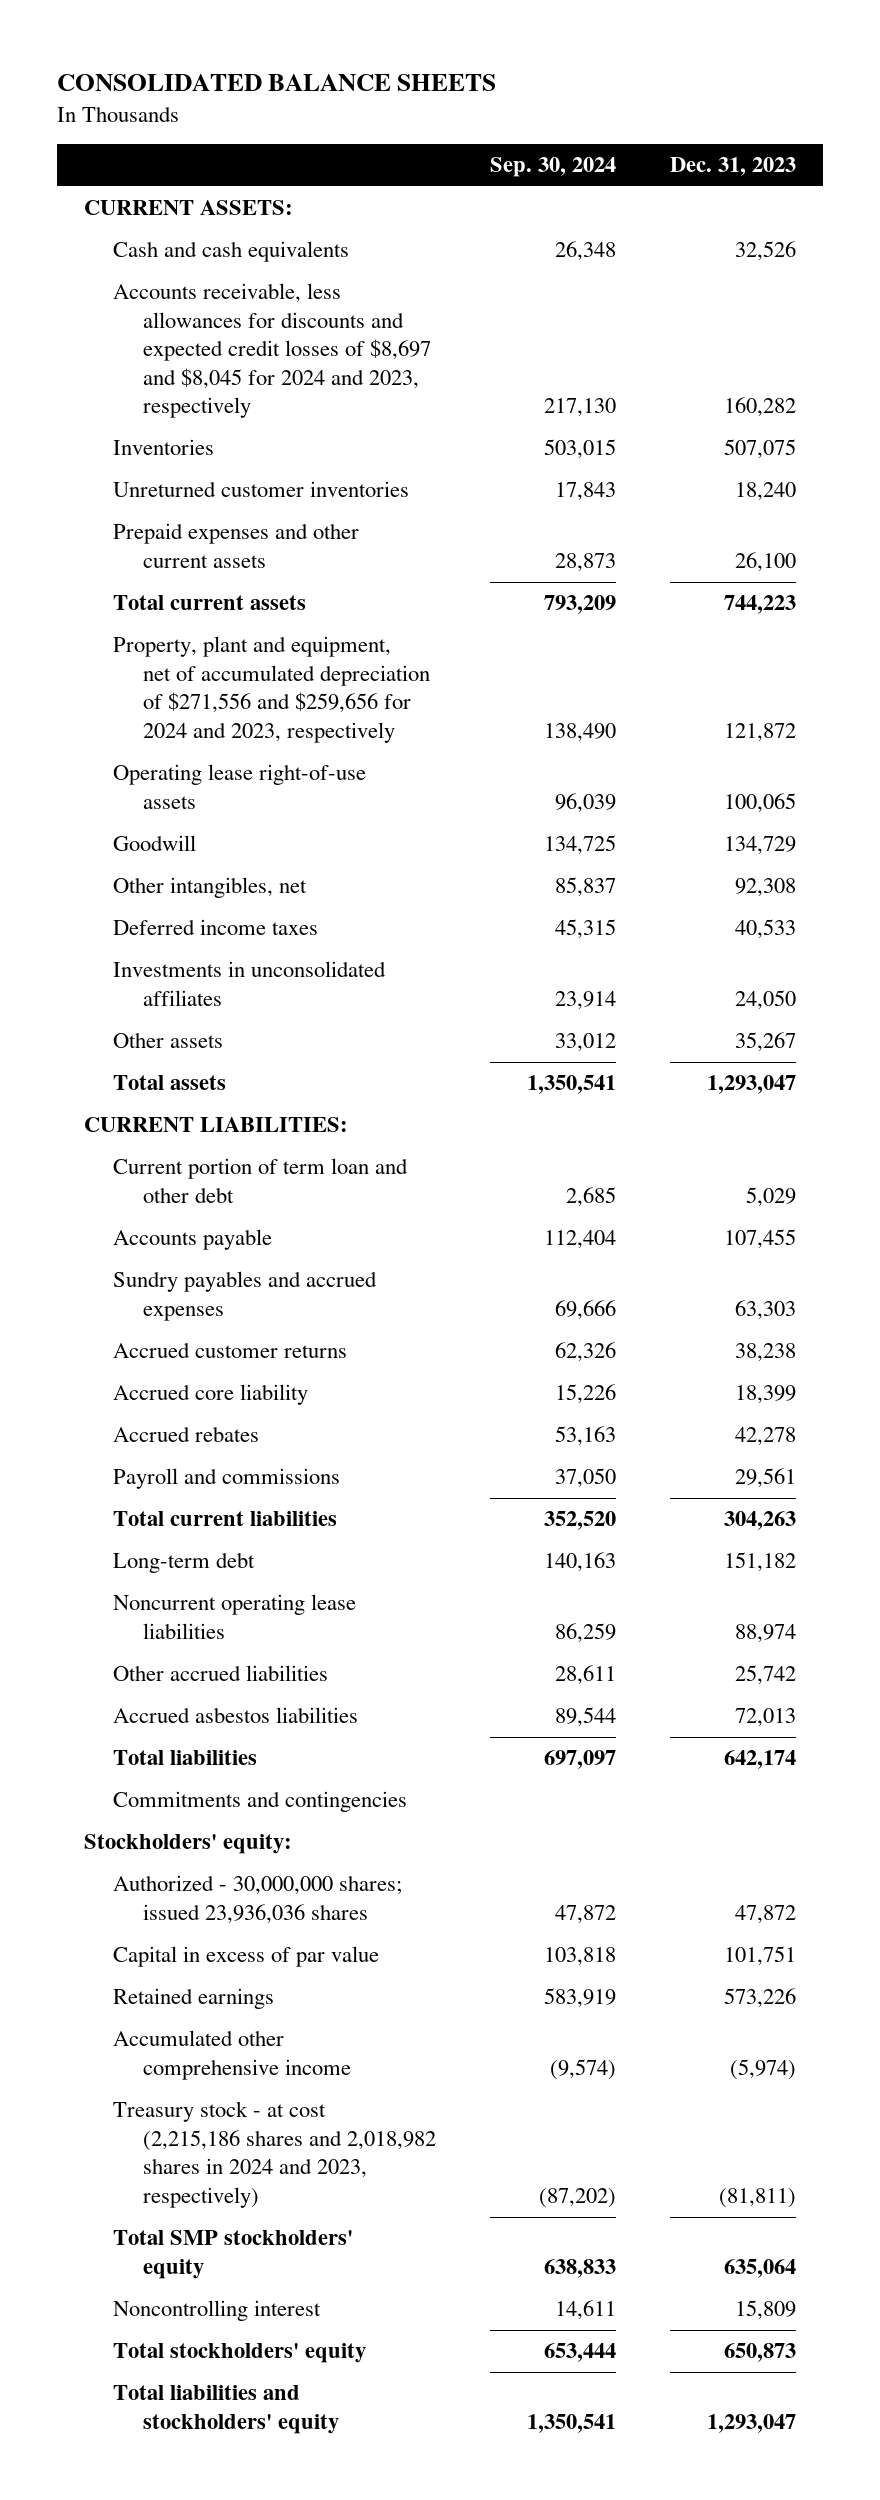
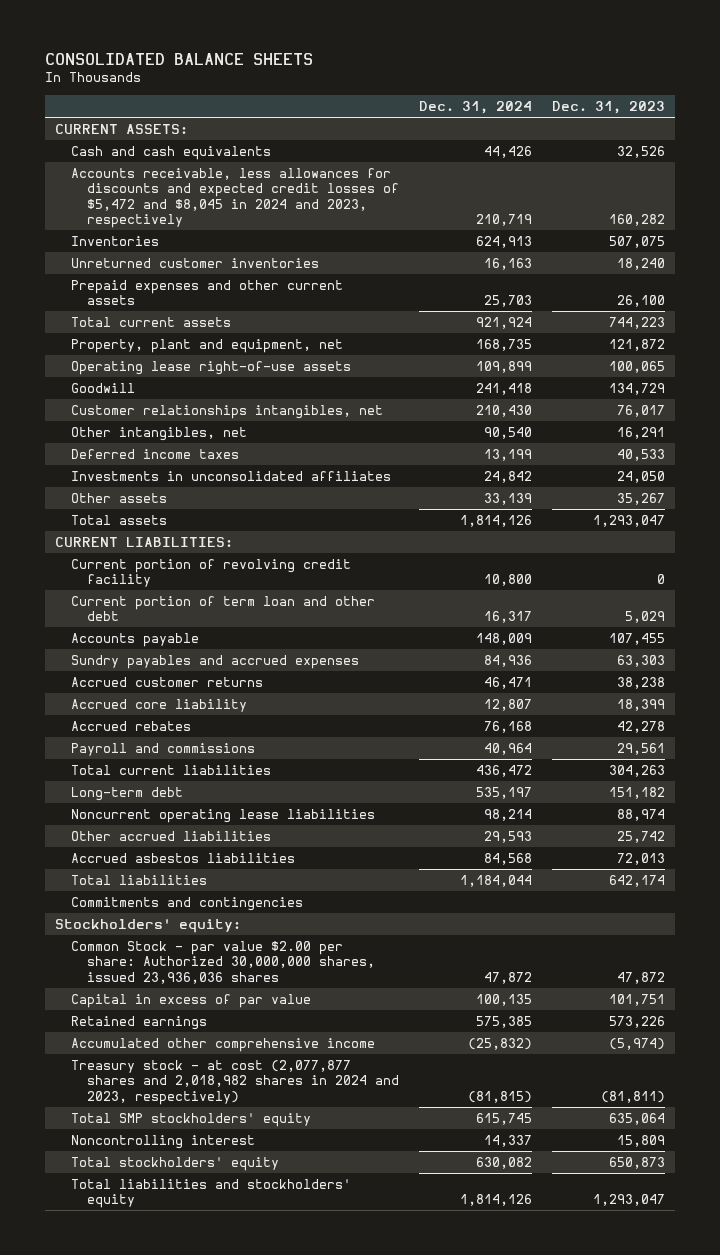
[489,157,616,178] Sep. 30, 2024 -> none
none -> [419,101,533,115] Dec. 31, 2024
[113,283,431,419] Accounts receivable, less allowances for discounts and expected credit losses of $8,697 and $8,045 for 2024 and 2023, respectively -> [70,167,399,229] Accounts receivable, less allowances for discounts and expected credit losses of $5,472 and $8,045 in 2024 and 2023, respectively
[113,636,430,743] Property, plant and equipment, net of accumulated depreciation of $271,556 and $259,656 for 2024 and 2023, respectively -> [70,338,343,353] Property, plant and equipment, net
none -> [70,404,383,419] Customer relationships intangibles, net
[734,878,796,898] 92,308 -> [617,426,666,439] 16,291
none -> [70,558,351,588] Current portion of revolving credit facility
[113,1875,403,1924] Authorized - 30,000,000 shares; issued 23,936,036 shares -> [70,940,375,984] Common Stock - par value $2.00 per share: Authorized 30,000,000 shares, issued 23,936,036 shares
[113,2101,436,2208] Treasury stock - at cost (2,215,186 shares and 2,018,982 shares in 2024 and 2023, respectively) -> [70,1059,399,1105] Treasury stock - at cost (2,077,877 shares and 2,018,982 shares in 2024 and 2023, respectively)

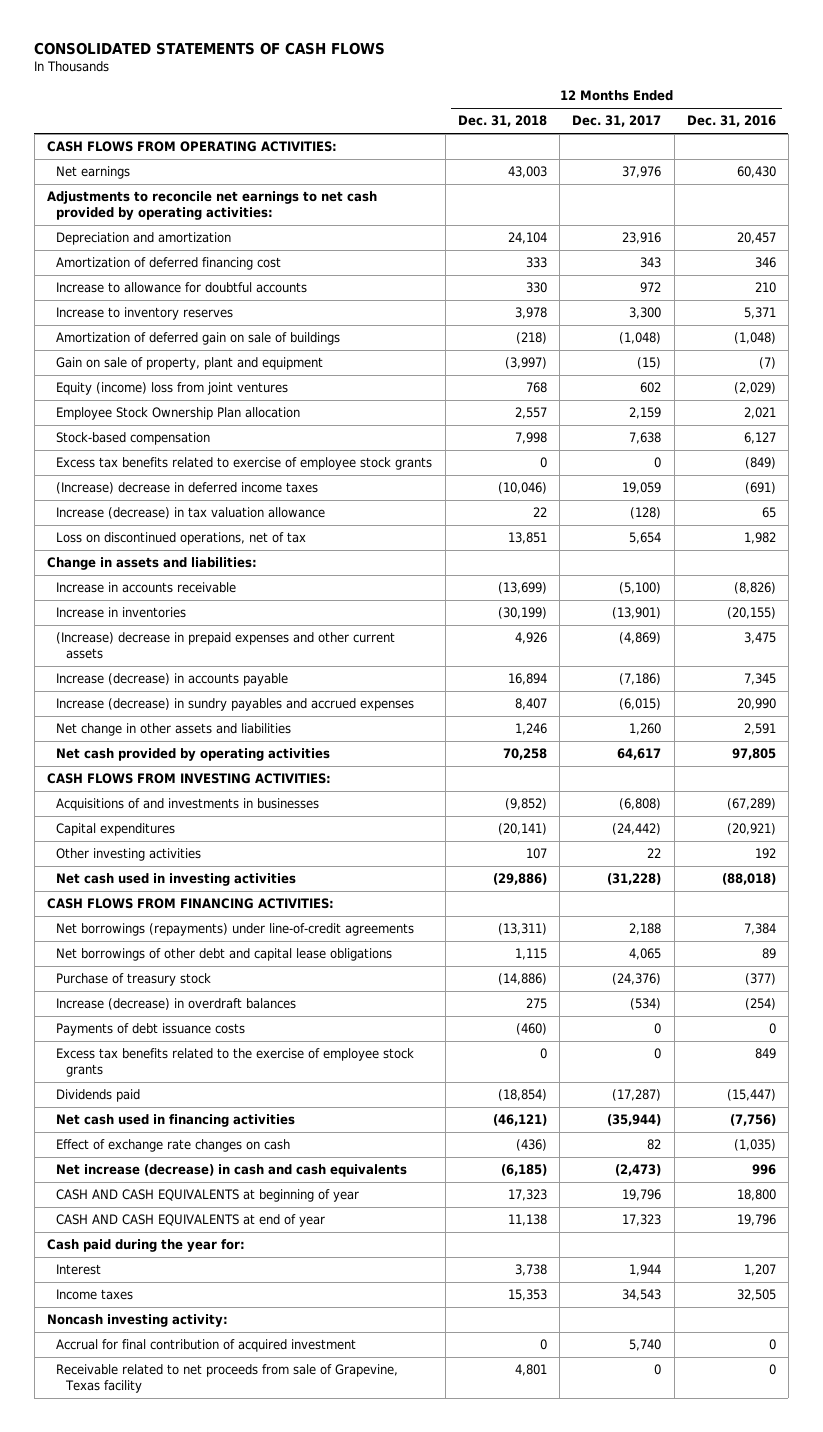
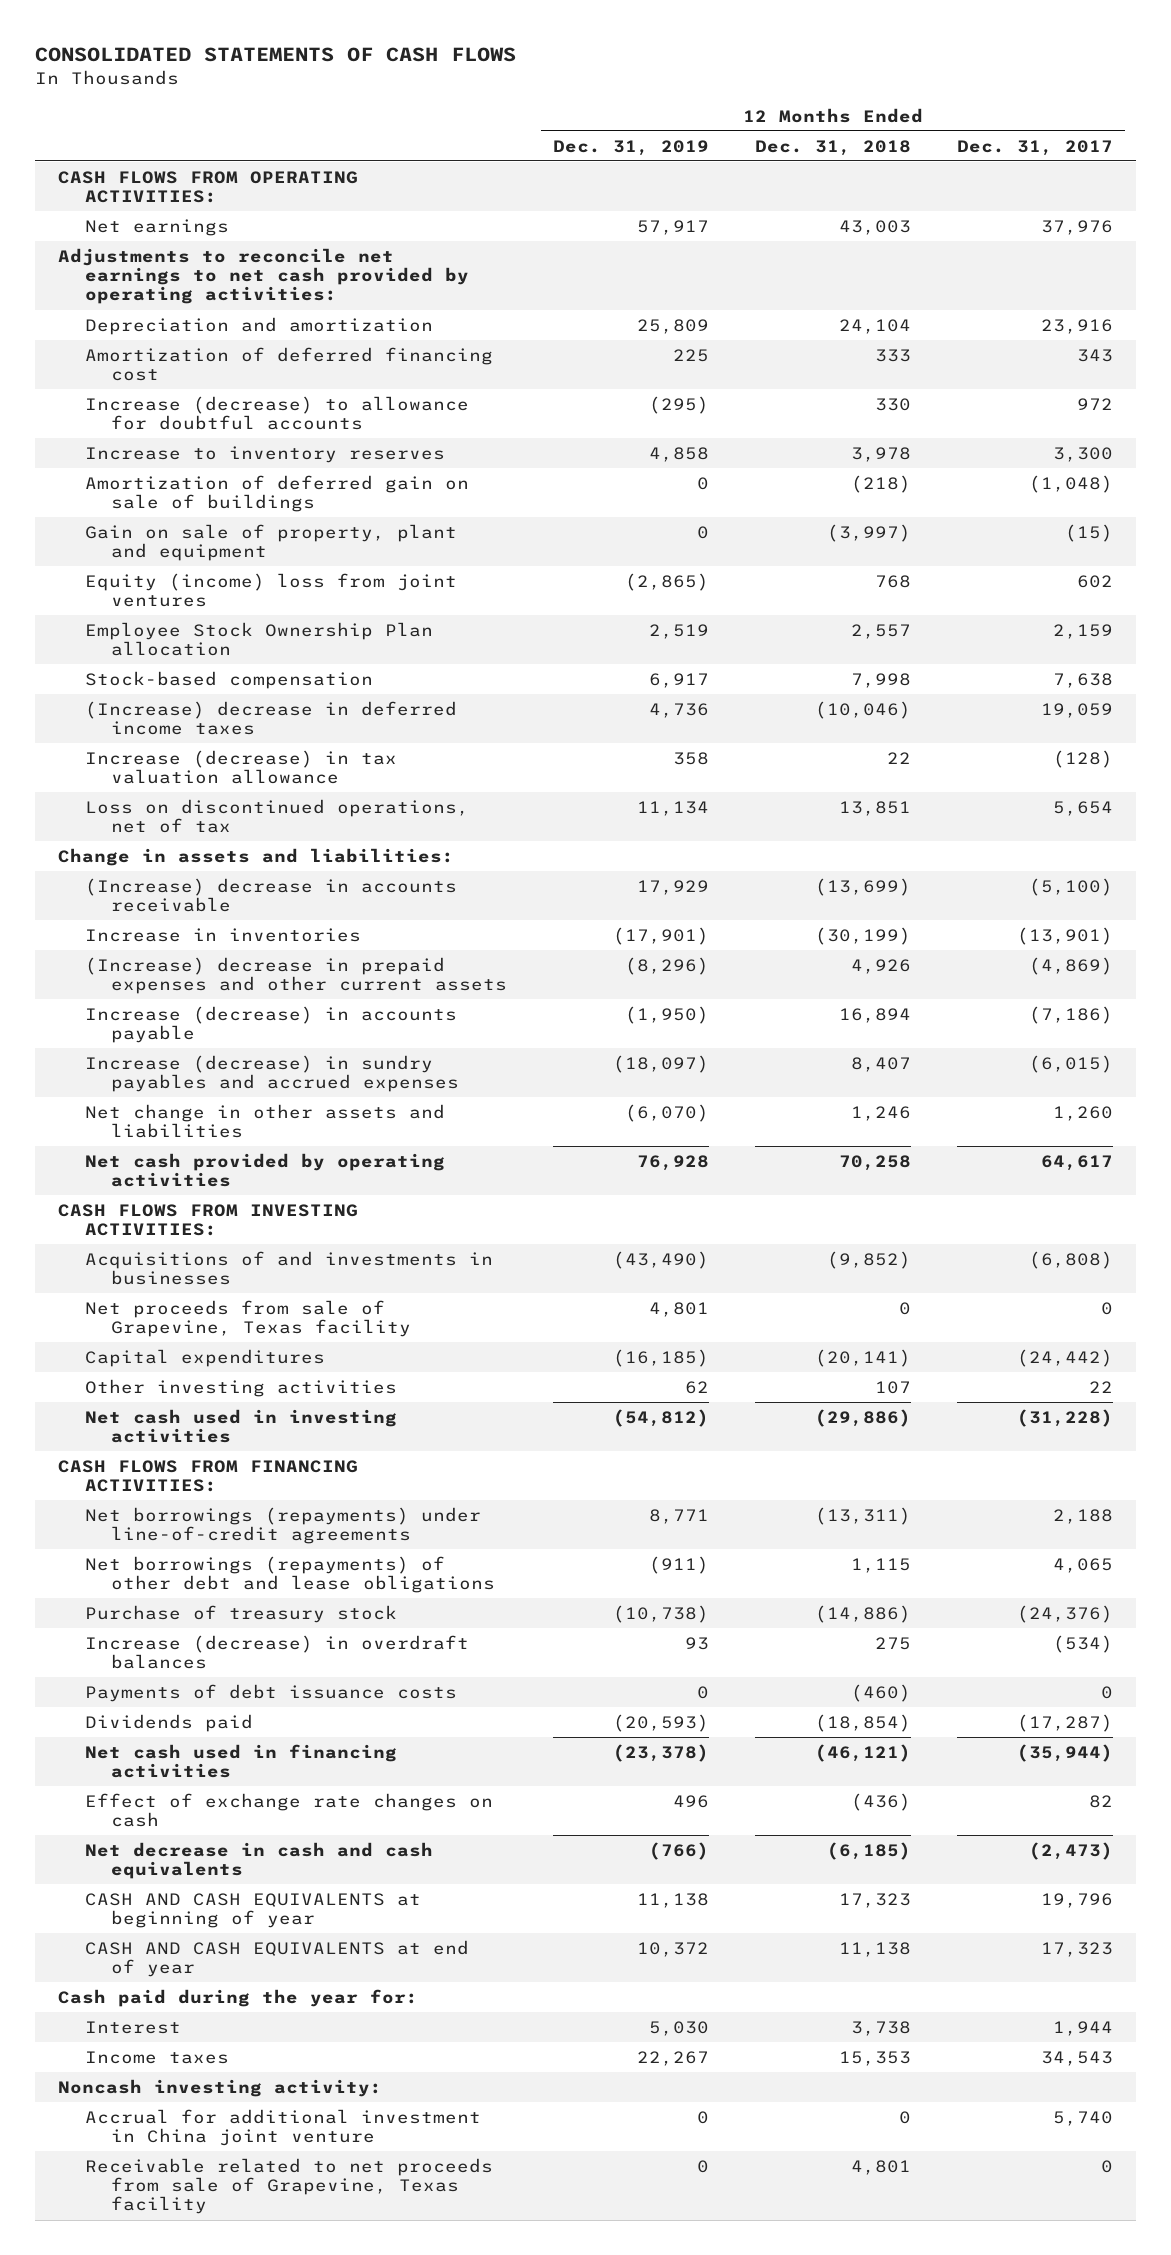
[686,115,776,128] Dec. 31, 2016 -> none
none -> [552,139,709,156] Dec. 31, 2019
[56,282,308,294] Increase to allowance for doubtful accounts -> [84,395,469,431] Increase (decrease) to allowance for doubtful accounts
[56,457,433,471] Excess tax benefits related to exercise of employee stock grants -> none
[56,582,237,594] Increase in accounts receivable -> [84,877,457,913] (Increase) decrease in accounts receivable
none -> [84,1299,411,1338] Net proceeds from sale of Grapevine, Texas facility
[56,948,393,962] Net borrowings of other debt and capital lease obligations -> [84,1555,495,1594] Net borrowings (repayments) of other debt and lease obligations
[56,1048,415,1077] Excess tax benefits related to the exercise of employee stock grants -> none
[56,1164,408,1178] Net increase (decrease) in cash and cash equivalents -> [84,1841,433,1880] Net decrease in cash and cash equivalents
[56,1339,357,1353] Accrual for final contribution of acquired investment -> [84,2108,481,2147] Accrual for additional investment in China joint venture

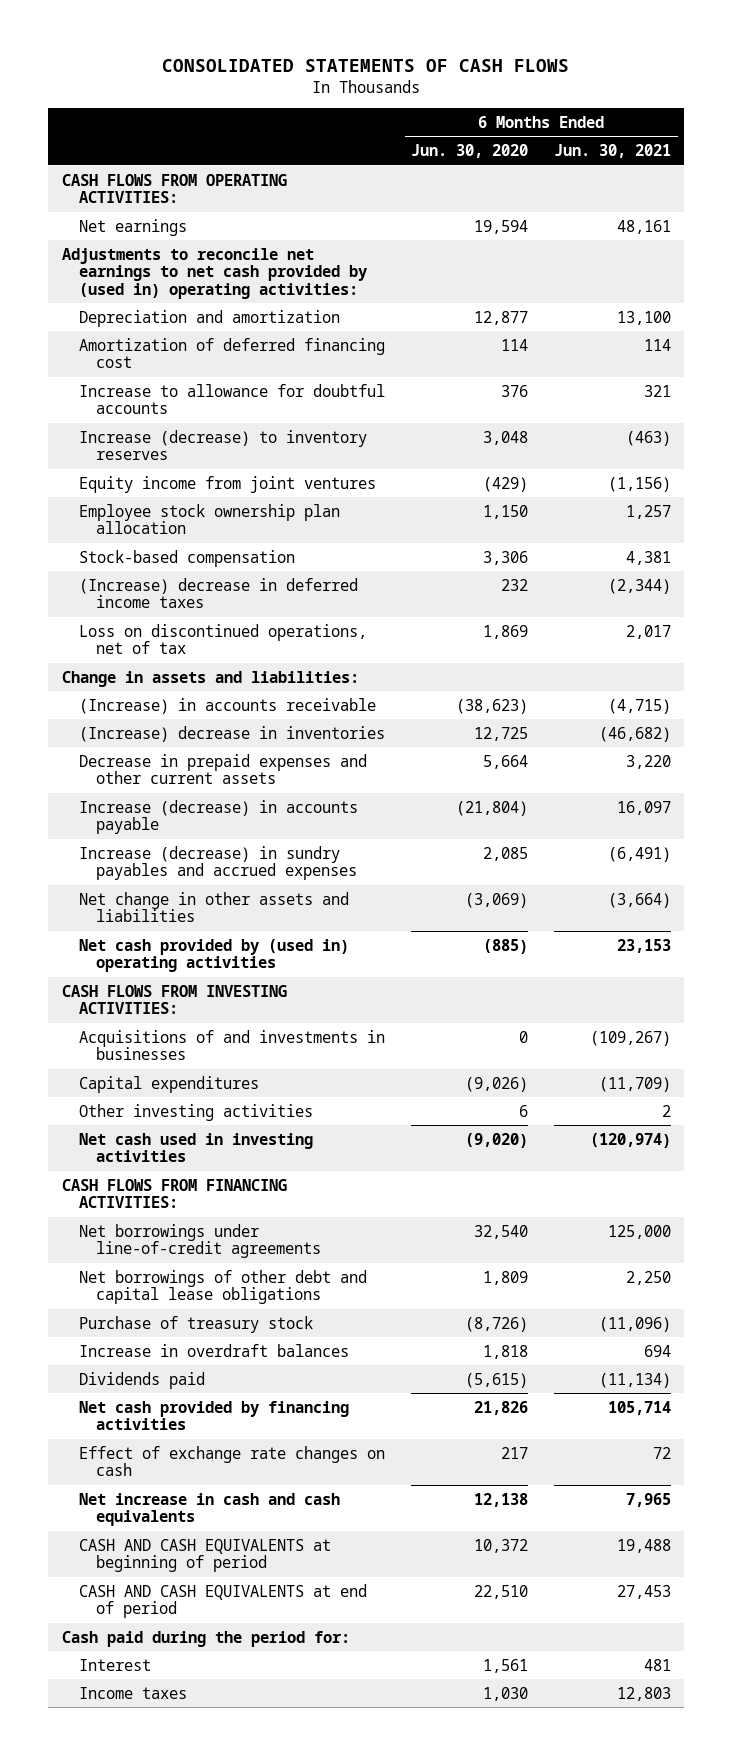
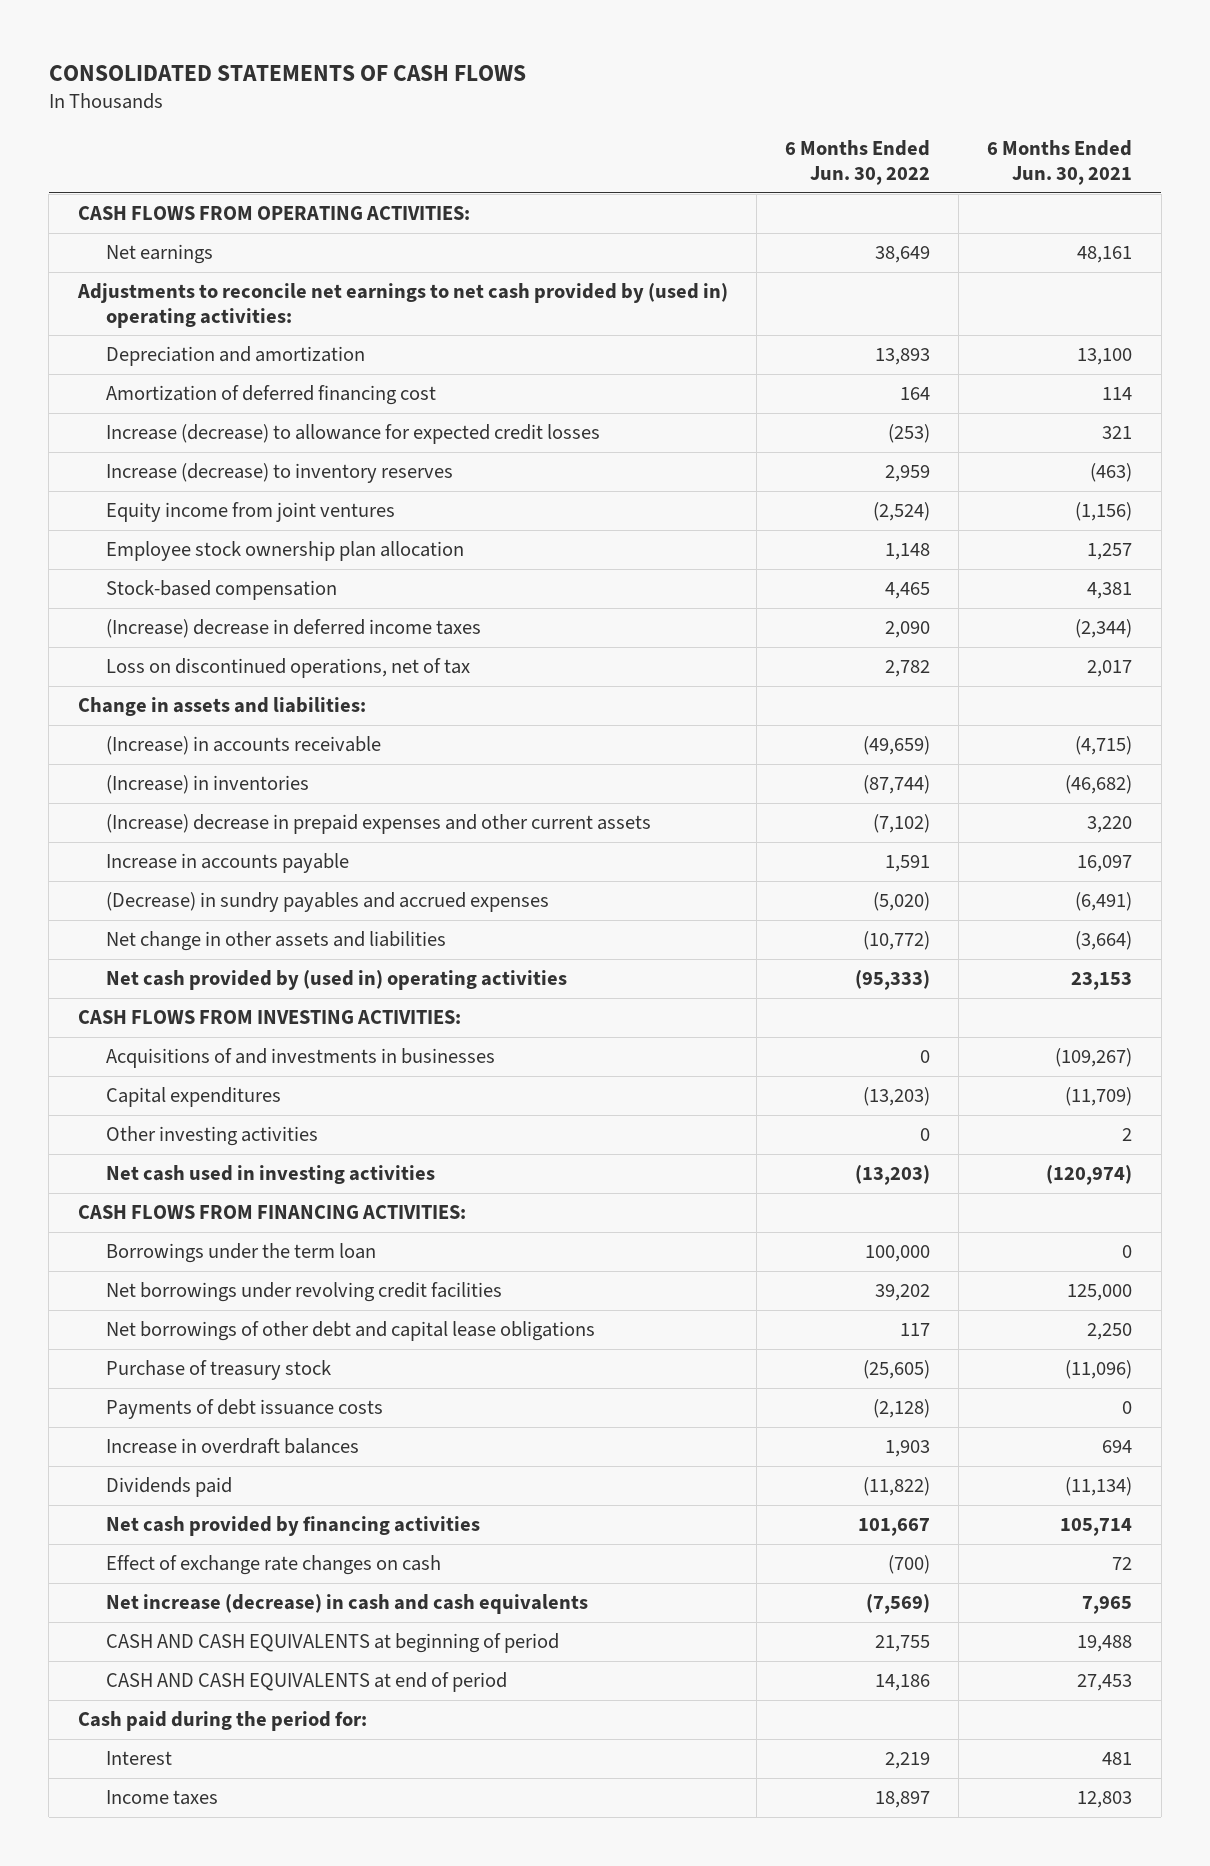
[411,144,529,159] Jun. 30, 2020 -> none
none -> [784,140,930,185] 6 Months Ended Jun. 30, 2022
[78,383,385,415] Increase to allowance for doubtful accounts -> [106,424,601,445] Increase (decrease) to allowance for expected credit losses
[78,725,385,742] (Increase) decrease in inventories -> [106,775,310,795] (Increase) in inventories
[78,753,367,785] Decrease in prepaid expenses and other current assets -> [106,814,652,835] (Increase) decrease in prepaid expenses and other current assets
[78,799,358,835] Increase (decrease) in accounts payable -> [106,853,350,874] Increase in accounts payable
[78,845,358,881] Increase (decrease) in sundry payables and accrued expenses -> [106,892,550,913] (Decrease) in sundry payables and accrued expenses
none -> [106,1243,377,1264] Borrowings under the term loan
[78,1223,322,1259] Net borrowings under line-of-credit agreements -> [106,1282,503,1303] Net borrowings under revolving credit facilities
none -> [106,1399,384,1420] Payments of debt issuance costs
[78,1492,340,1527] Net increase in cash and cash equivalents -> [106,1594,589,1615] Net increase (decrease) in cash and cash equivalents

